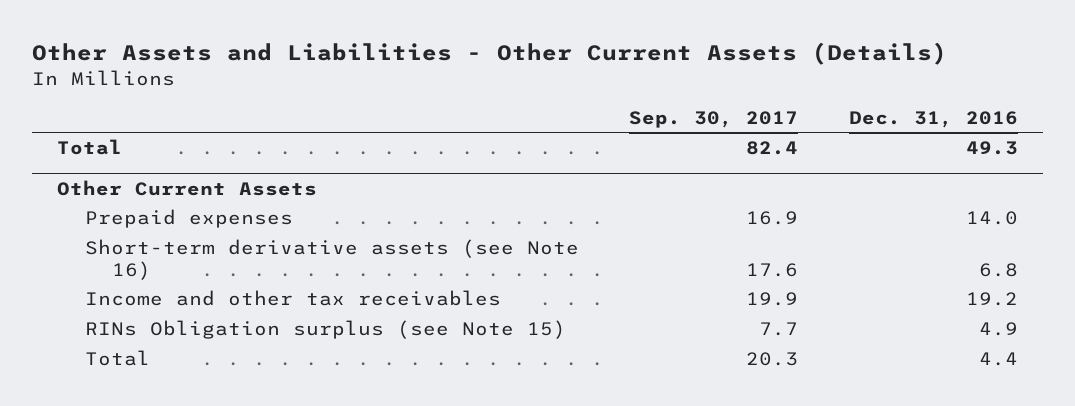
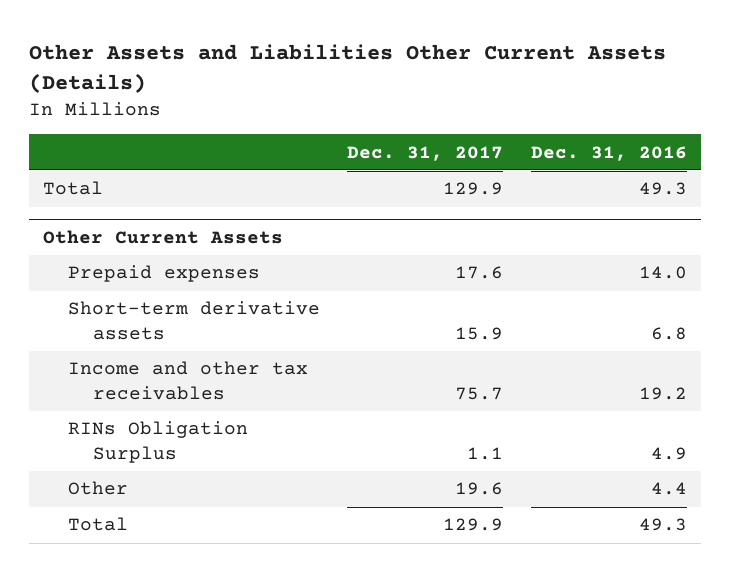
[32,42,948,66] Other Assets and Liabilities - Other Current Assets (Details) -> [28,43,666,93] Other Assets and Liabilities Other Current Assets (Details)
[629,110,799,128] Sep. 30, 2017 -> none
none -> [347,145,504,161] Dec. 31, 2017
[84,239,579,280] Short-term derivative assets (see Note 16) -> [67,301,320,340] Short-term derivative assets
[84,320,566,340] RINs Obligation surplus (see Note 15) -> [67,421,248,463] RINs Obligation Surplus
none -> [67,481,128,496] Other
[978,352,1018,367] 4.4 -> [638,518,687,532] 49.3

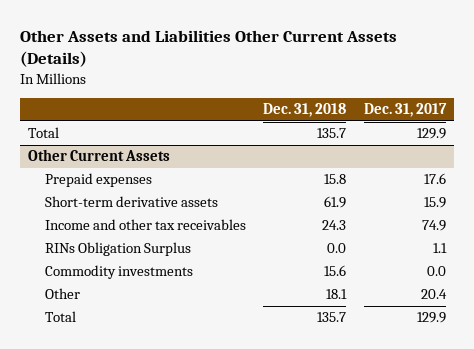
[530,145,687,161] Dec. 31, 2016 -> none
none -> [263,103,347,118] Dec. 31, 2018
[455,386,504,400] 75.7 -> [421,220,446,232] 74.9
none -> [44,265,193,280] Commodity investments
[455,482,504,496] 19.6 -> [420,289,447,300] 20.4

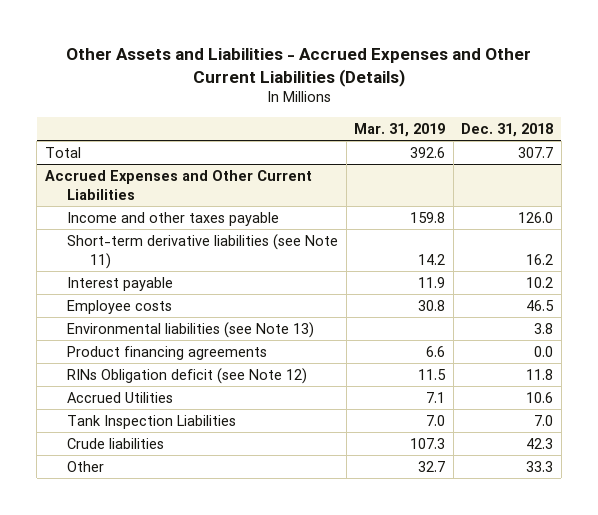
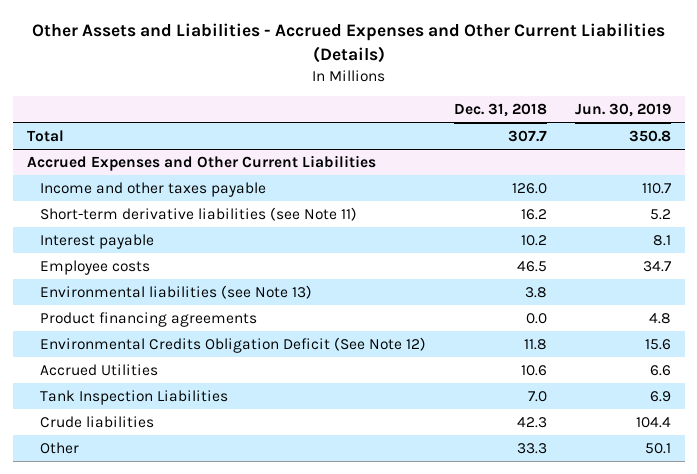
[354,122,446,137] Mar. 31, 2019 -> none
none -> [574,102,671,117] Jun. 30, 2019
[67,367,308,384] RINs Obligation deficit (see Note 12) -> [39,336,426,353] Environmental Credits Obligation Deficit (See Note 12)

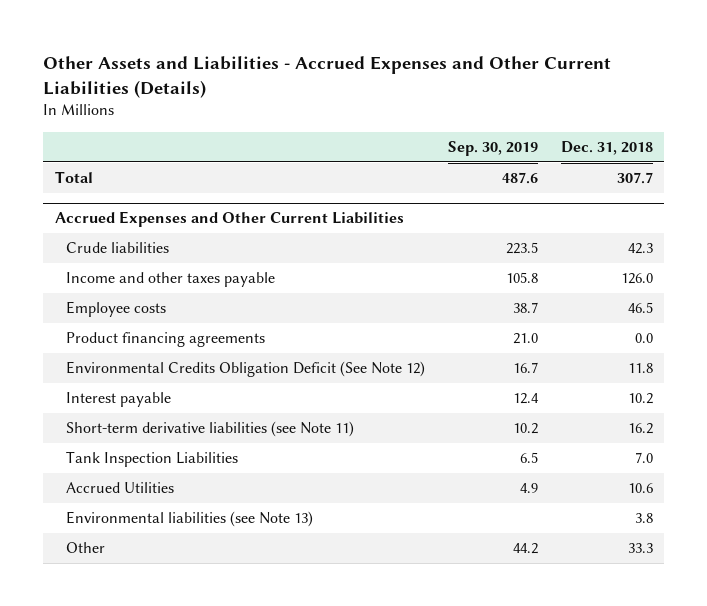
[574,102,671,117] Jun. 30, 2019 -> none
none -> [447,140,538,156] Sep. 30, 2019
[39,415,154,428] Crude liabilities -> [66,242,170,254] Crude liabilities
[39,233,154,249] Interest payable -> [66,392,172,408] Interest payable
[39,206,357,221] Short-term derivative liabilities (see Note 11) -> [66,421,355,438] Short-term derivative liabilities (see Note 11)
[39,363,158,376] Accrued Utilities -> [66,482,175,494] Accrued Utilities
[39,284,312,299] Environmental liabilities (see Note 13) -> [66,511,314,528] Environmental liabilities (see Note 13)

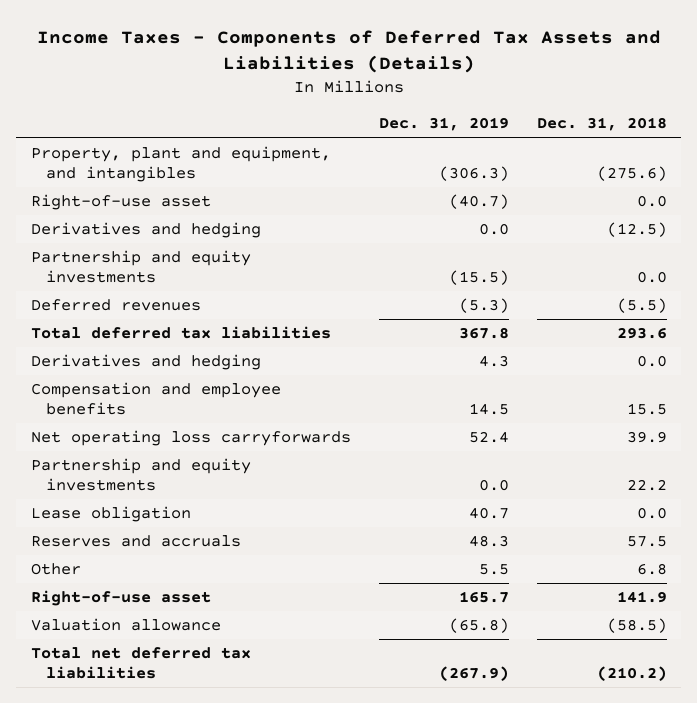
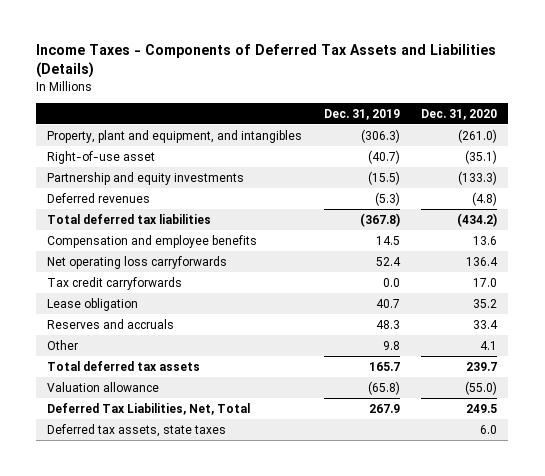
[536,117,667,132] Dec. 31, 2018 -> none
none -> [421,108,498,120] Dec. 31, 2020
[30,222,261,239] Derivatives and hedging -> none
[30,354,261,371] Derivatives and hedging -> none
[458,327,509,340] 367.8 -> [359,212,400,227] (367.8)
[30,458,251,492] Partnership and equity investments -> none
none -> [47,276,183,290] Tax credit carryforwards
[478,564,509,576] 5.5 -> [382,340,400,350] 9.8
[30,590,211,607] Right-of-use asset -> [47,360,201,371] Total deferred tax assets
[30,647,251,680] Total net deferred tax liabilities -> [47,402,251,415] Deferred Tax Liabilities, Net, Total
[438,666,509,682] (267.9) -> [368,403,400,413] 267.9
none -> [47,423,227,437] Deferred tax assets, state taxes

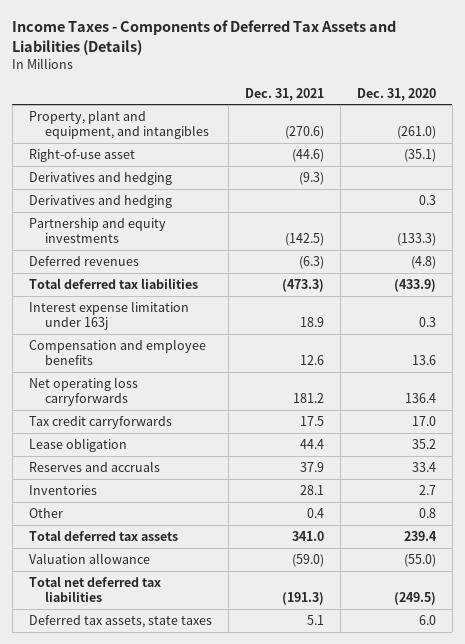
[323,108,400,120] Dec. 31, 2019 -> none
none -> [244,87,324,101] Dec. 31, 2021
none -> [28,171,172,185] Derivatives and hedging
none -> [28,194,172,208] Derivatives and hedging
[457,212,498,227] (434.2) -> [393,278,436,292] (433.9)
none -> [28,300,189,330] Interest expense limitation under 163j
none -> [28,484,97,495] Inventories
[480,340,498,350] 4.1 -> [418,507,436,518] 0.8
[466,361,498,371] 239.7 -> [403,530,437,541] 239.4
[47,402,251,415] Deferred Tax Liabilities, Net, Total -> [28,575,161,602] Total net deferred tax liabilities
[466,403,498,413] 249.5 -> [393,591,436,605] (249.5)

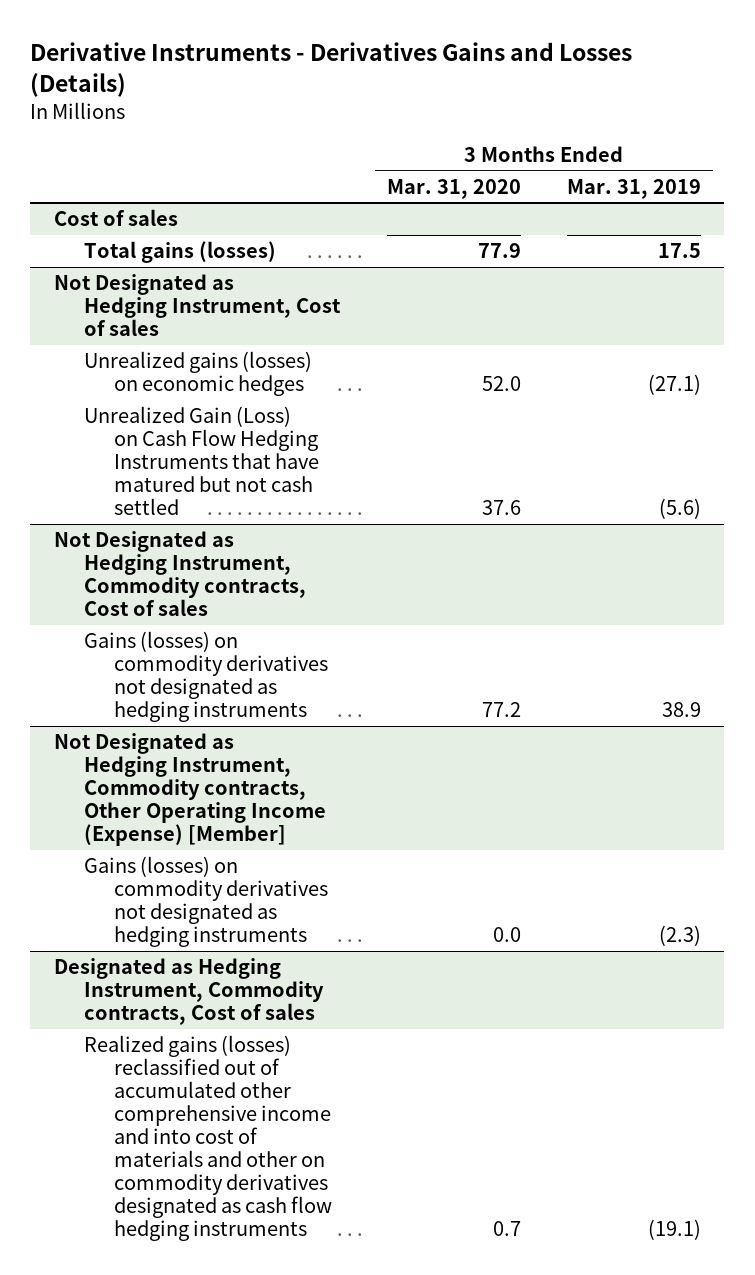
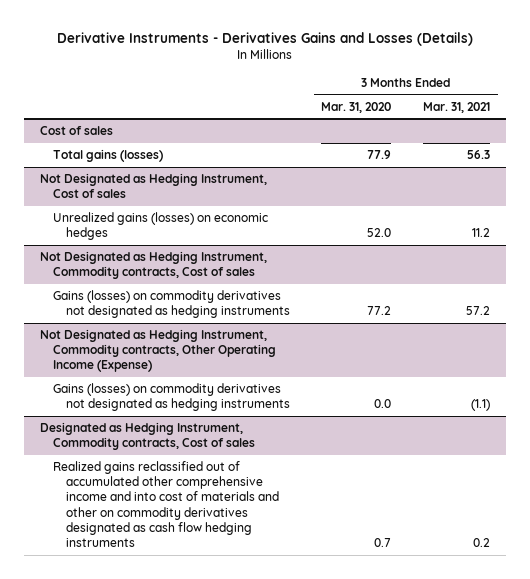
[567,178,702,199] Mar. 31, 2019 -> none
none -> [422,101,490,113] Mar. 31, 2021
[84,406,320,516] Unrealized Gain (Loss) on Cash Flow Hedging Instruments that have matured but not cash settled -> none
[53,733,327,847] Not Designated as Hedging Instrument, Commodity contracts, Other Operating Income (Expense) [Member] -> [39,329,276,373] Not Designated as Hedging Instrument, Commodity contracts, Other Operating Income (Expense)
[84,1035,333,1242] Realized gains (losses) reclassified out of accumulated other comprehensive income and into cost of materials and other on commodity derivatives designated as cash flow hedging instruments -> [52,461,280,547] Realized gains reclassified out of accumulated other comprehensive income and into cost of materials and other on commodity derivatives designated as cash flow hedging instruments

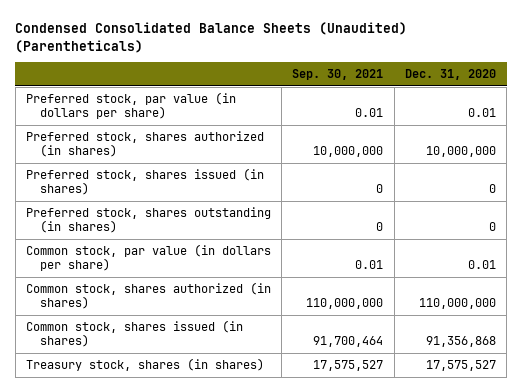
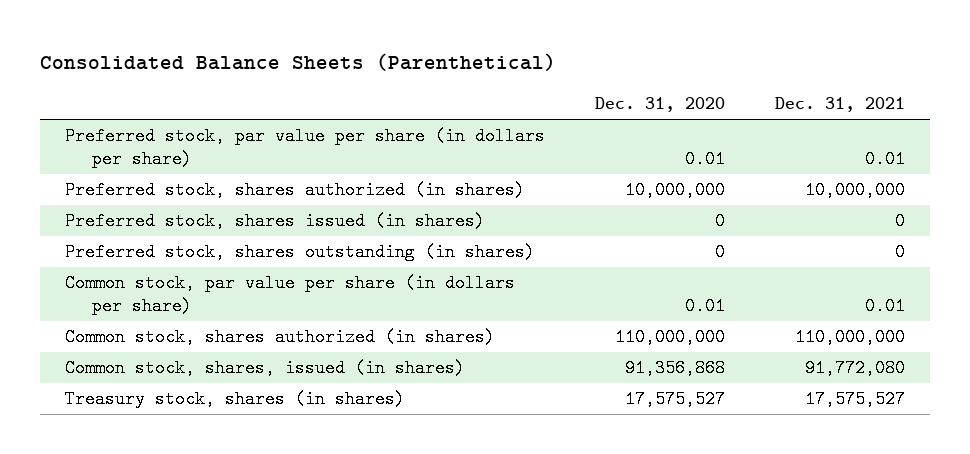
[15,21,408,53] Condensed Consolidated Balance Sheets (Unaudited) (Parentheticals) -> [40,53,557,72] Consolidated Balance Sheets (Parenthetical)
[292,69,384,81] Sep. 30, 2021 -> none
none -> [774,97,905,113] Dec. 31, 2021
[25,91,236,120] Preferred stock, par value (in dollars per share) -> [65,127,546,168] Preferred stock, par value per share (in dollars per share)
[25,243,271,272] Common stock, par value (in dollars per share) -> [65,274,516,315] Common stock, par value per share (in dollars per share)
[25,319,243,348] Common stock, shares issued (in shares) -> [65,359,466,378] Common stock, shares, issued (in shares)

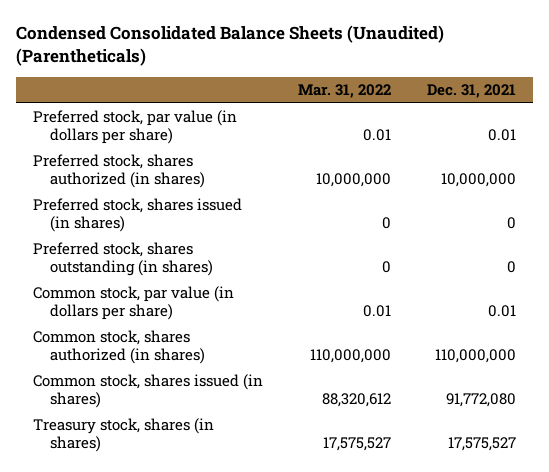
[40,53,557,72] Consolidated Balance Sheets (Parenthetical) -> [15,24,444,67] Condensed Consolidated Balance Sheets (Unaudited) (Parentheticals)
[594,97,725,113] Dec. 31, 2020 -> none
none -> [298,84,392,99] Mar. 31, 2022
[65,127,546,168] Preferred stock, par value per share (in dollars per share) -> [33,110,238,145] Preferred stock, par value (in dollars per share)
[65,274,516,315] Common stock, par value per share (in dollars per share) -> [33,286,235,321] Common stock, par value (in dollars per share)
[65,359,466,378] Common stock, shares, issued (in shares) -> [33,374,264,409] Common stock, shares issued (in shares)

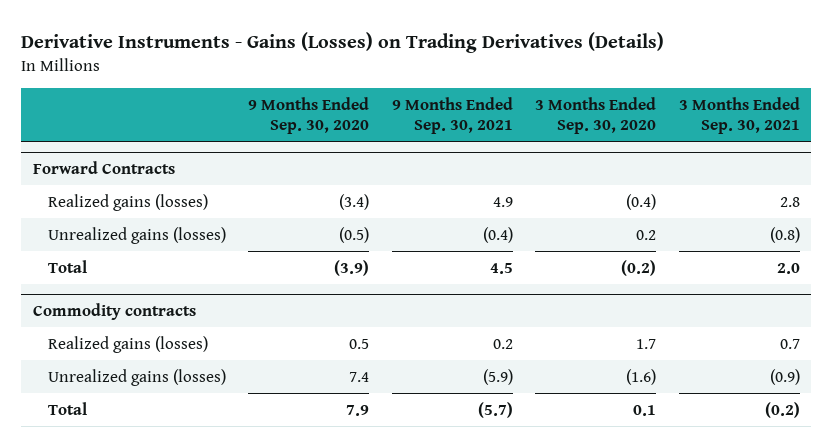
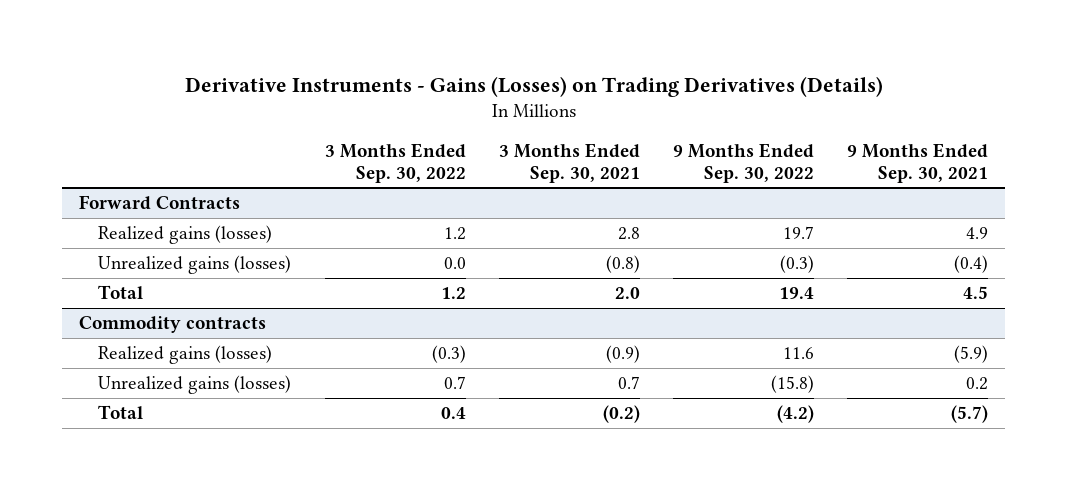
[248,97,370,135] 9 Months Ended Sep. 30, 2020 -> none
[535,97,657,135] 3 Months Ended Sep. 30, 2020 -> none
none -> [324,142,466,183] 3 Months Ended Sep. 30, 2022
none -> [673,142,815,183] 9 Months Ended Sep. 30, 2022
[492,338,513,349] 0.2 -> [954,344,989,363] (5.9)
[779,338,800,349] 0.7 -> [605,344,640,363] (0.9)
[482,368,513,385] (5.9) -> [966,376,989,390] 0.2
[769,368,800,385] (0.9) -> [617,375,640,389] 0.7

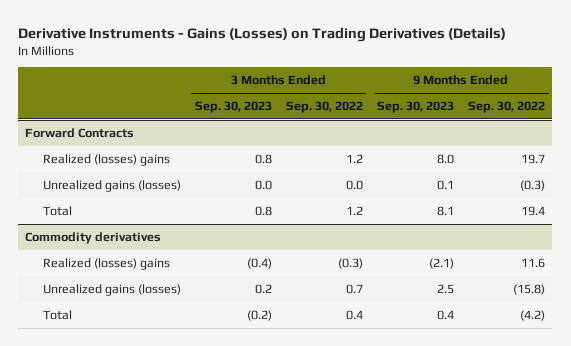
[498,142,640,183] 3 Months Ended Sep. 30, 2021 -> none
[847,142,989,183] 9 Months Ended Sep. 30, 2021 -> none
none -> [194,101,272,114] Sep. 30, 2023
none -> [377,101,455,114] Sep. 30, 2023
[98,224,273,244] Realized gains (losses) -> [42,153,170,166] Realized (losses) gains
[78,315,266,333] Commodity contracts -> [25,231,162,244] Commodity derivatives
[98,344,273,364] Realized gains (losses) -> [42,257,170,270] Realized (losses) gains

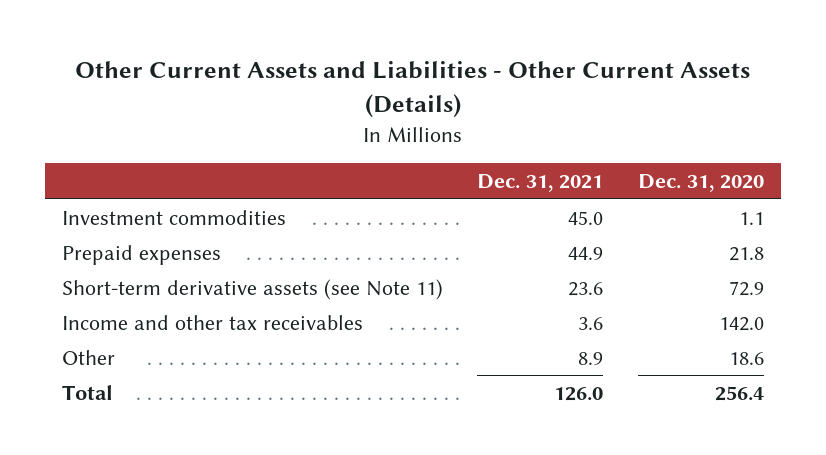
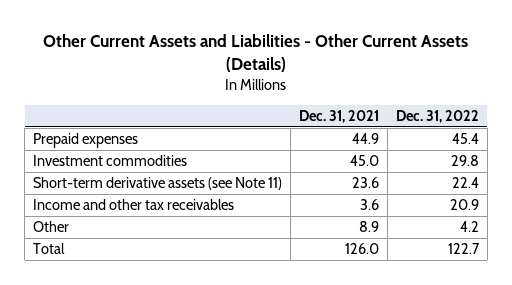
[637,174,764,193] Dec. 31, 2020 -> none
none -> [395,109,479,123] Dec. 31, 2022
[61,209,286,225] Investment commodities -> [33,155,188,167] Investment commodities

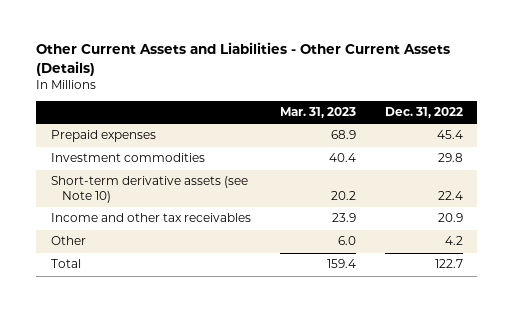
[298,109,379,123] Dec. 31, 2021 -> none
none -> [279,107,356,119] Mar. 31, 2023
[33,177,283,191] Short-term derivative assets (see Note 11) -> [50,176,248,203] Short-term derivative assets (see Note 10)

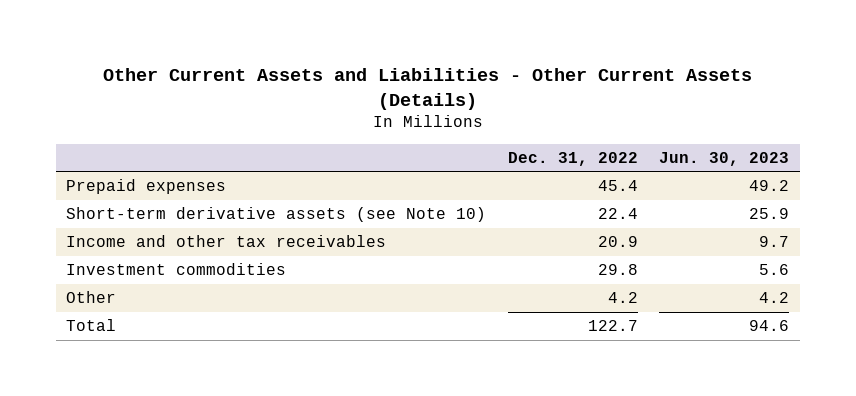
[279,107,356,119] Mar. 31, 2023 -> none
none -> [659,151,790,166] Jun. 30, 2023
[50,153,205,163] Investment commodities -> [66,263,287,276] Investment commodities

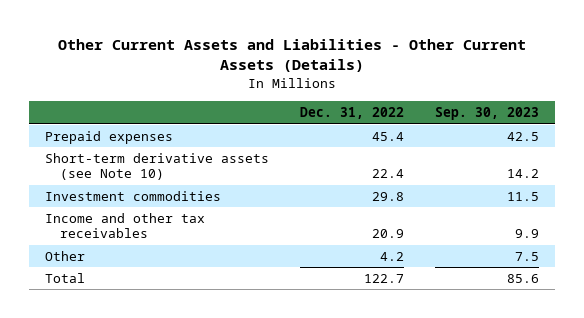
[659,151,790,166] Jun. 30, 2023 -> none
none -> [435,107,540,121] Sep. 30, 2023
[66,235,387,248] Income and other tax receivables -> [44,213,205,239] Income and other tax receivables

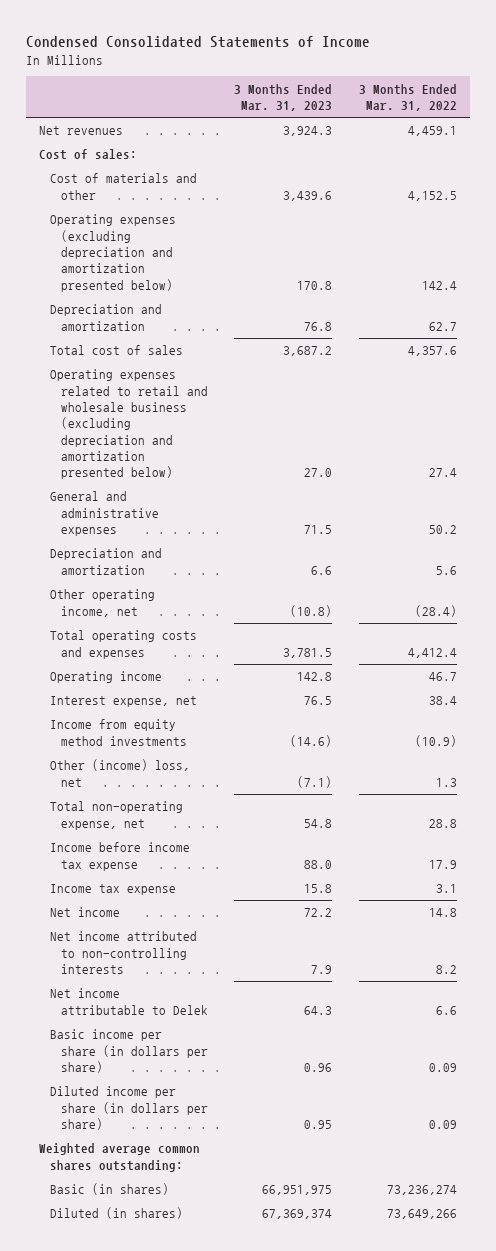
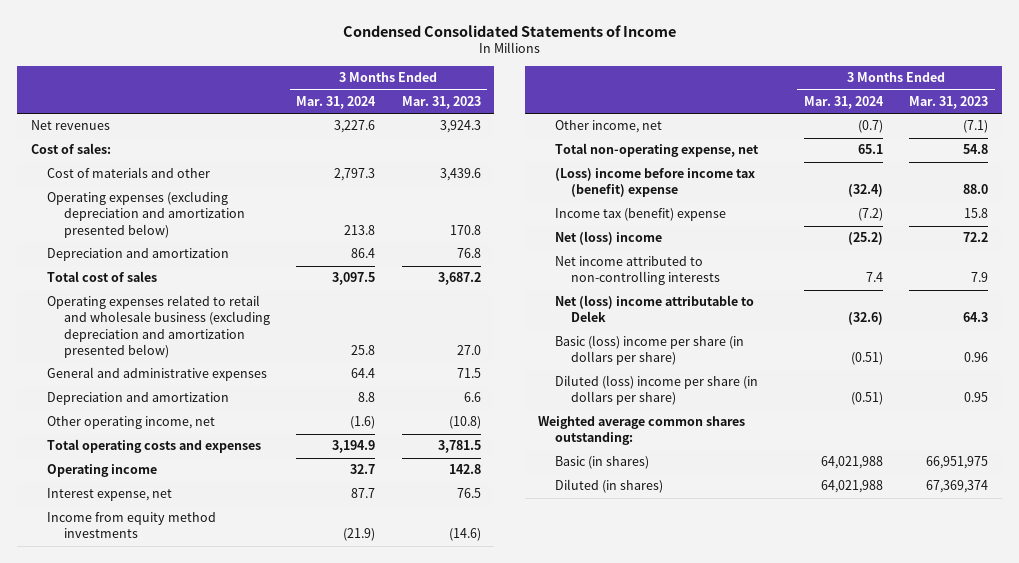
[358,83,457,112] 3 Months Ended Mar. 31, 2022 -> none
none -> [296,96,377,110] Mar. 31, 2024
[50,759,191,787] Other (income) loss, net -> [554,120,662,134] Other income, net
[50,842,191,871] Income before income tax expense -> [554,168,755,198] (Loss) income before income tax (benefit) expense
[50,884,177,896] Income tax expense -> [554,208,726,222] Income tax (benefit) expense
[50,907,121,918] Net income -> [554,231,662,246] Net (loss) income
[50,988,209,1015] Net income attributable to Delek -> [554,295,754,323] Net (loss) income attributable to Delek
[50,1029,209,1073] Basic income per share (in dollars per share) -> [554,335,744,366] Basic (loss) income per share (in dollars per share)
[50,1086,209,1130] Diluted income per share (in dollars per share) -> [554,375,758,406] Diluted (loss) income per share (in dollars per share)

